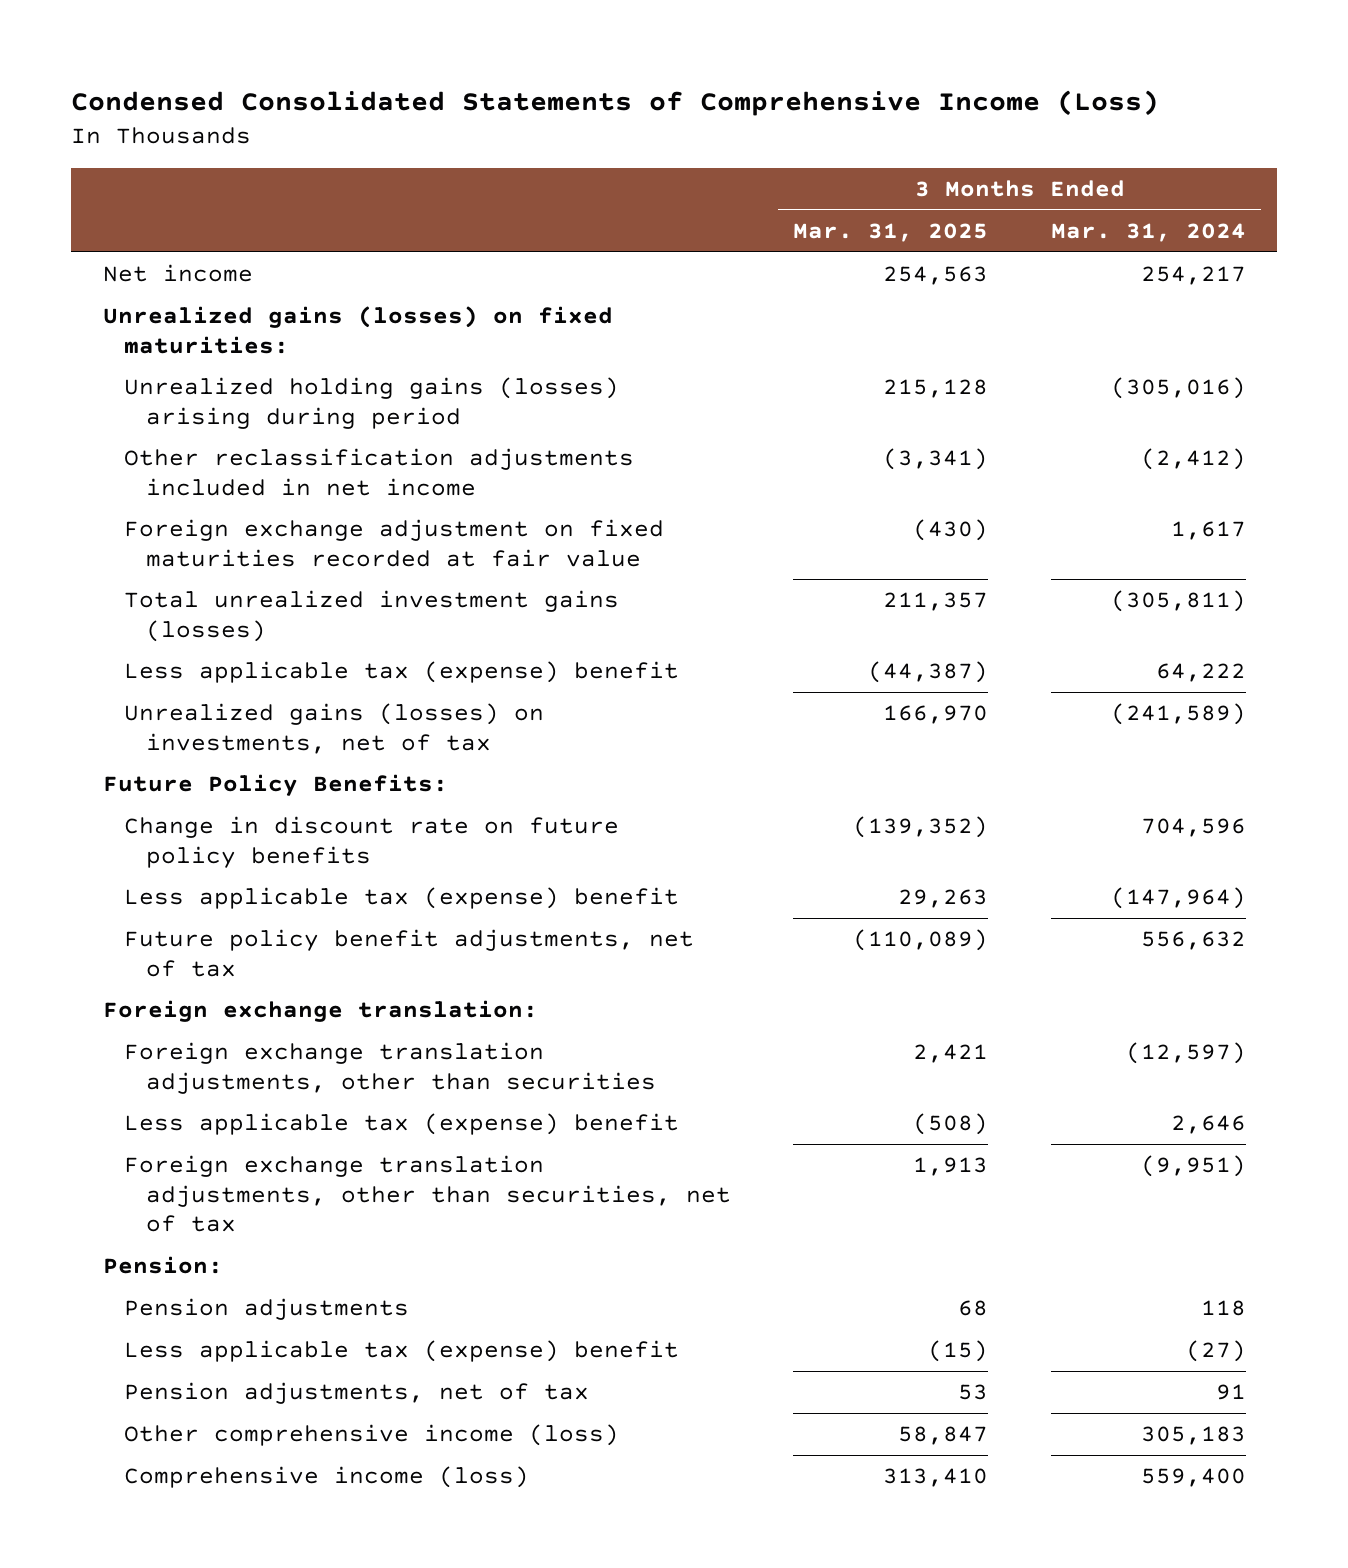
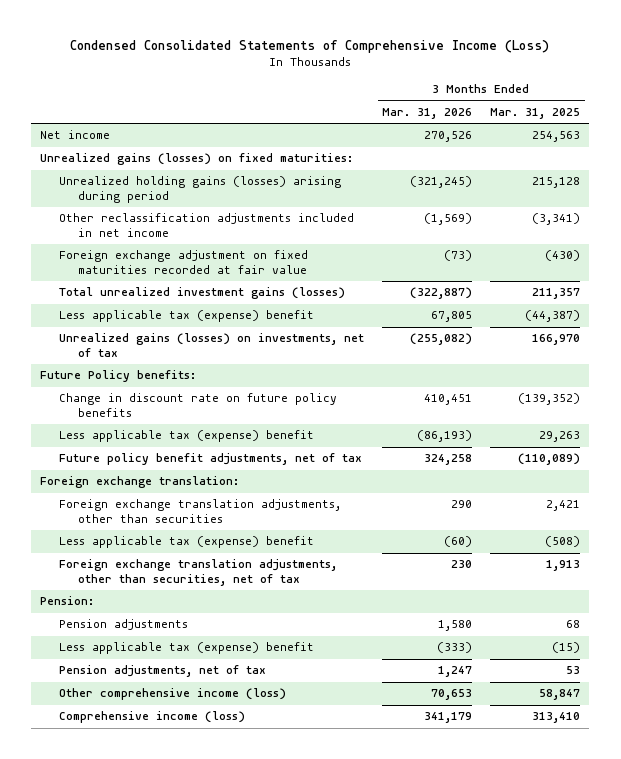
[1050,222,1246,242] Mar. 31, 2024 -> none
none -> [382,108,473,120] Mar. 31, 2026
[102,774,448,797] Future Policy Benefits: -> [40,370,197,383] Future Policy benefits:

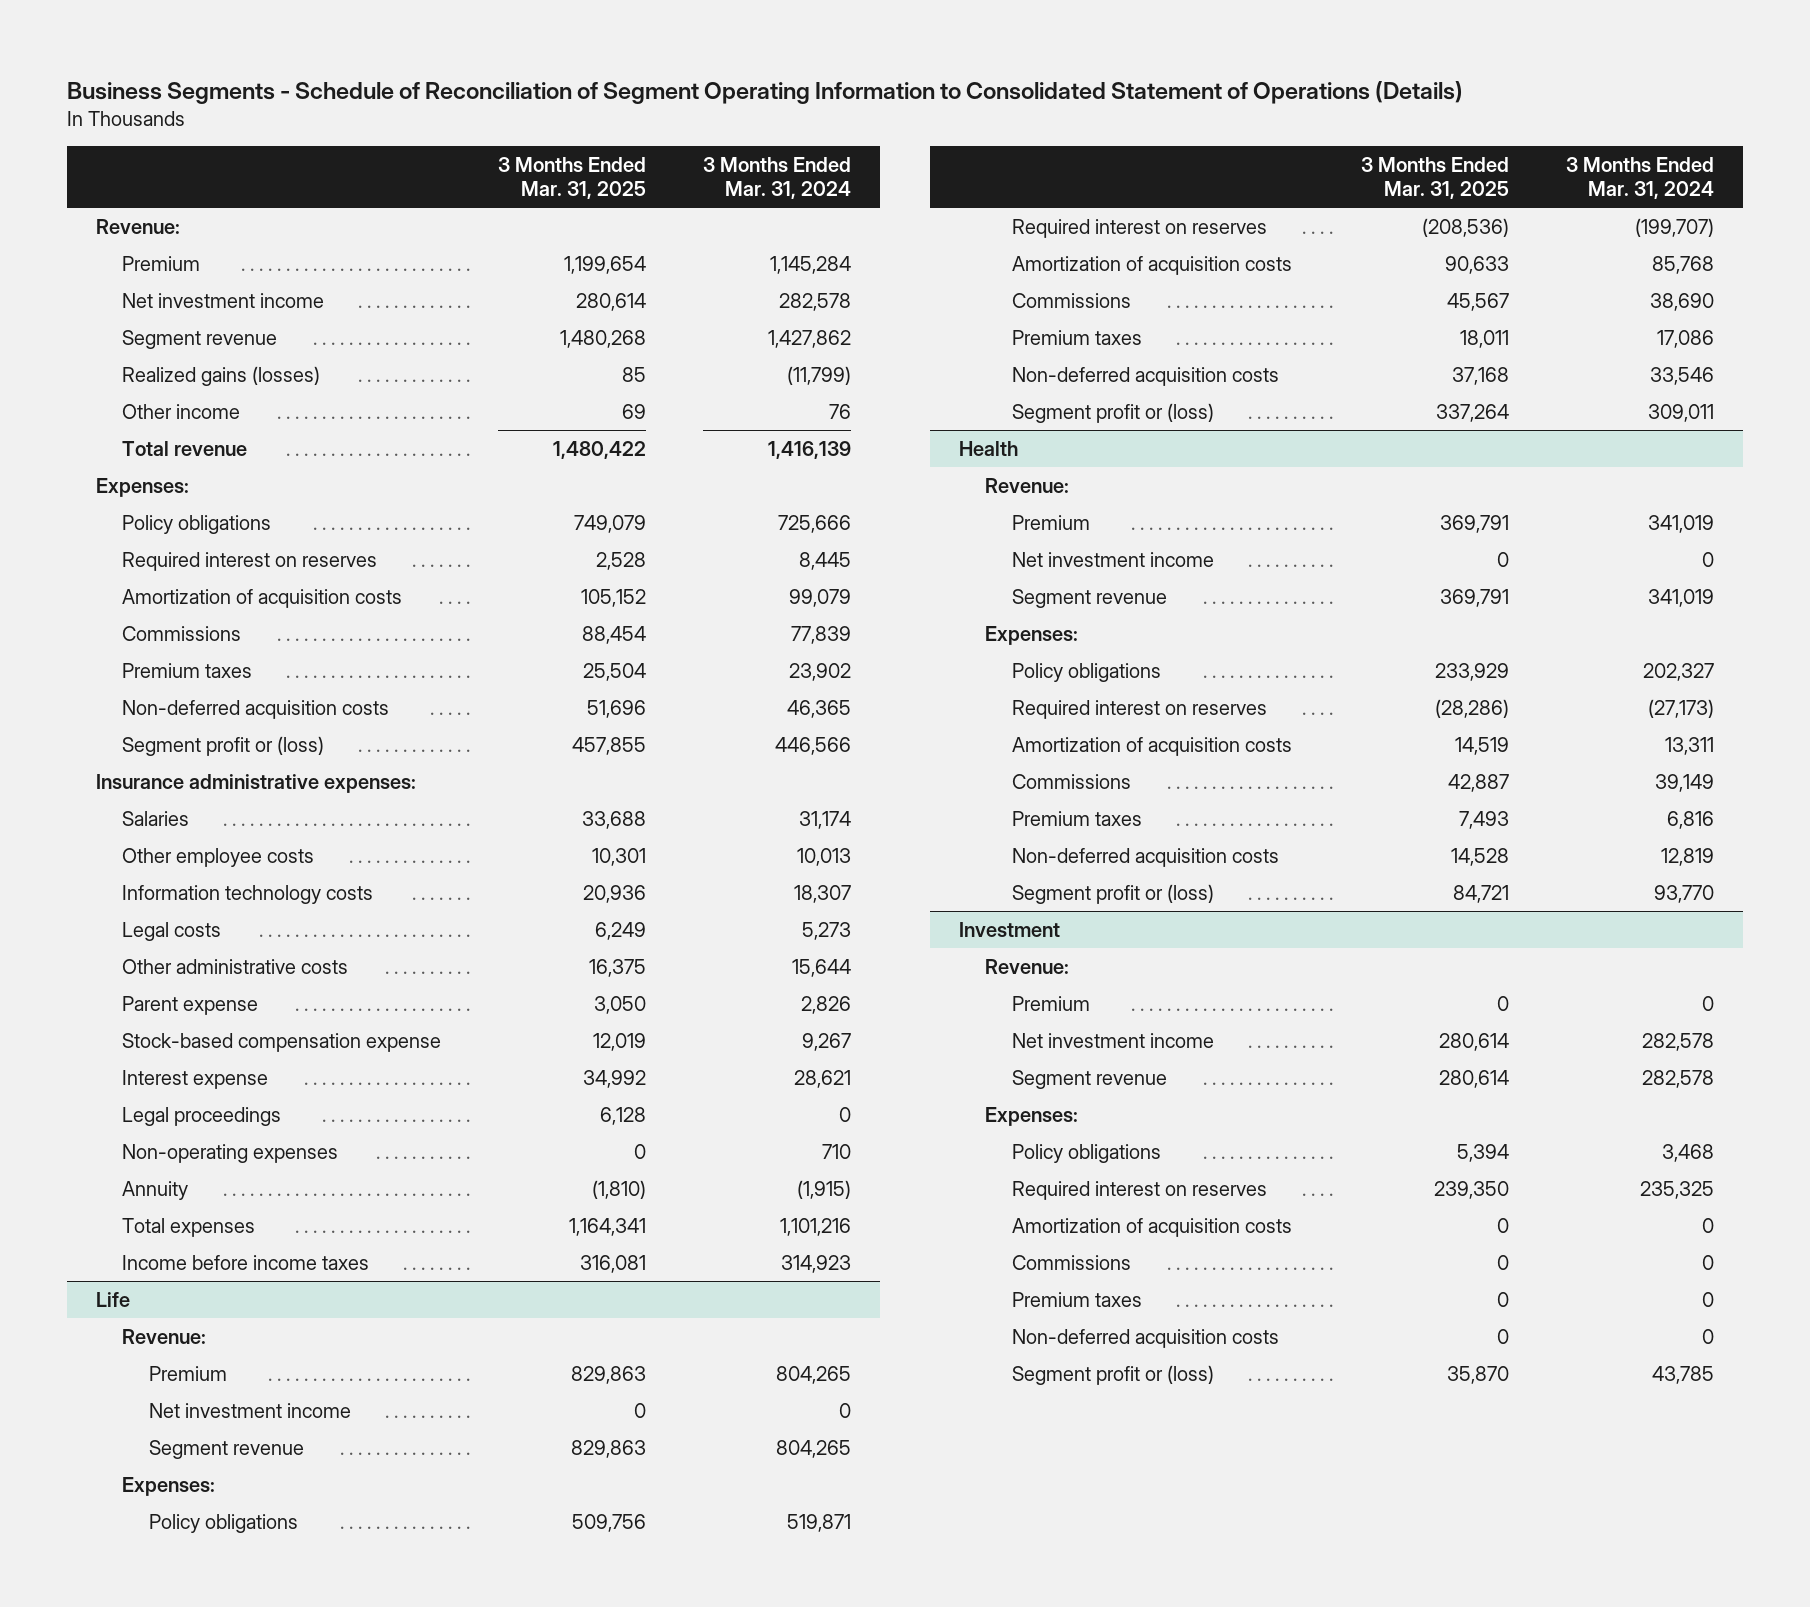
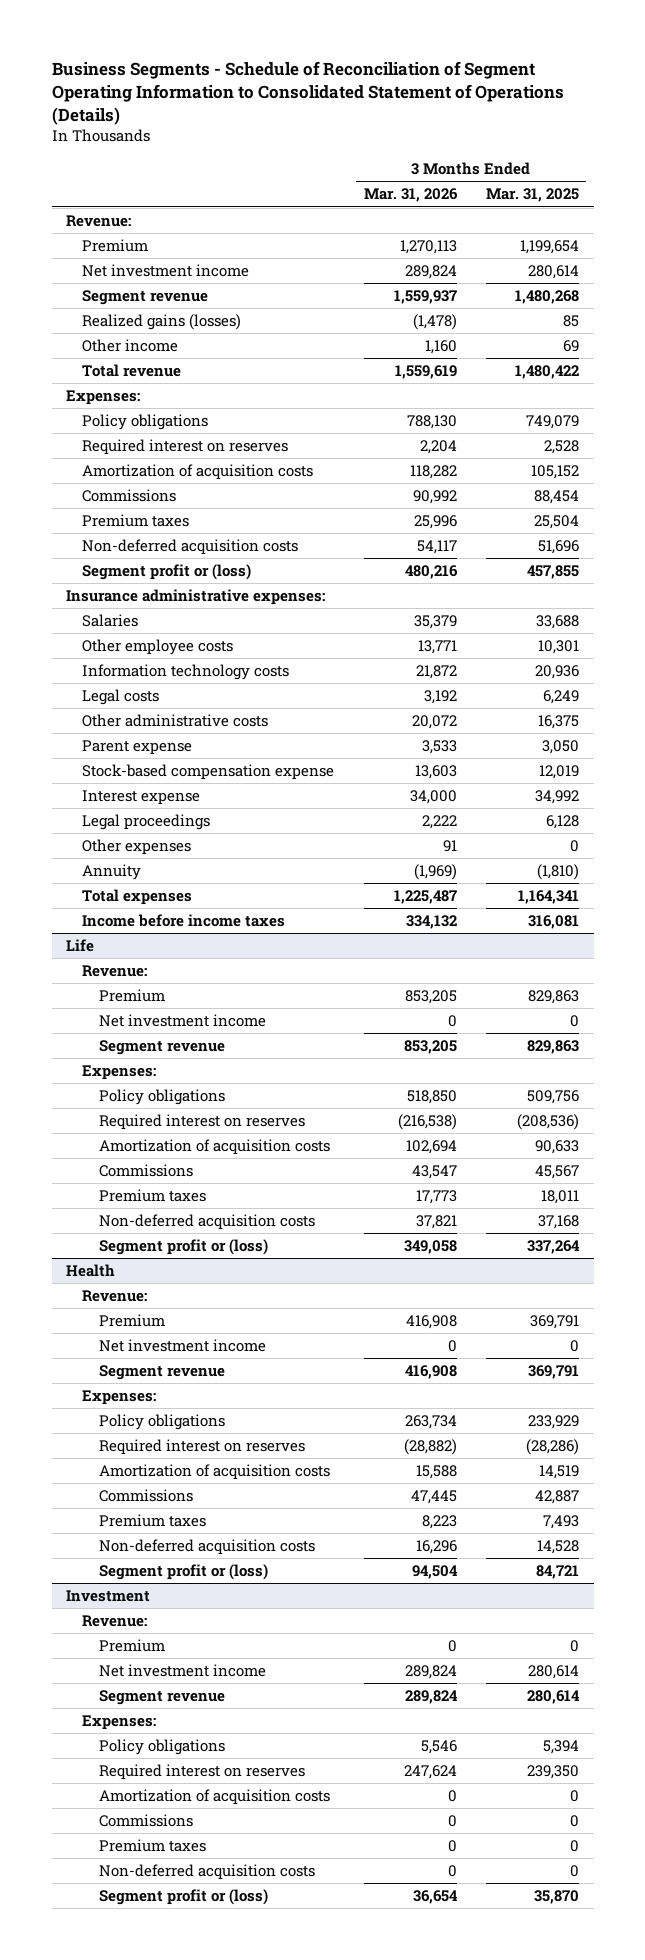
[703,157,852,199] 3 Months Ended Mar. 31, 2024 -> none
none -> [363,188,458,203] Mar. 31, 2026
[122,1143,339,1163] Non-operating expenses -> [82,839,192,856] Other expenses

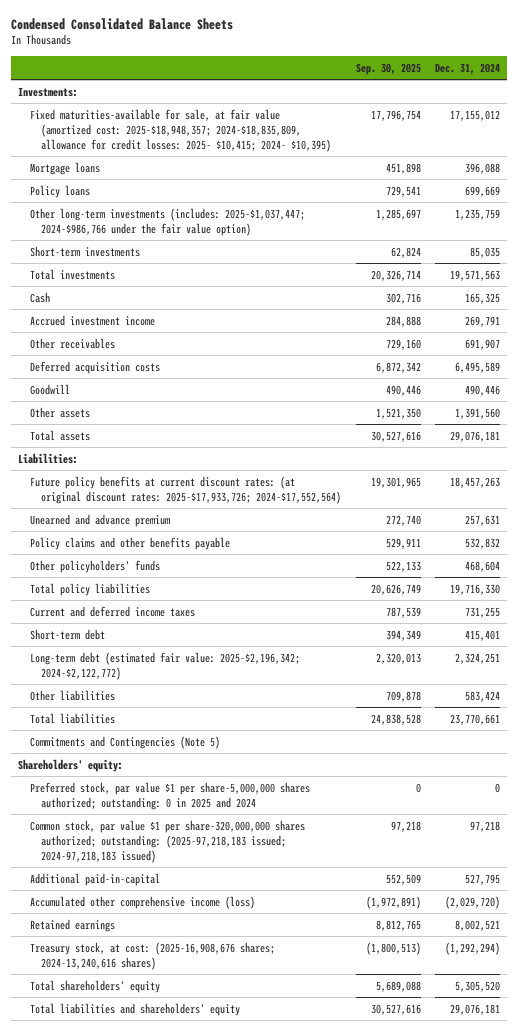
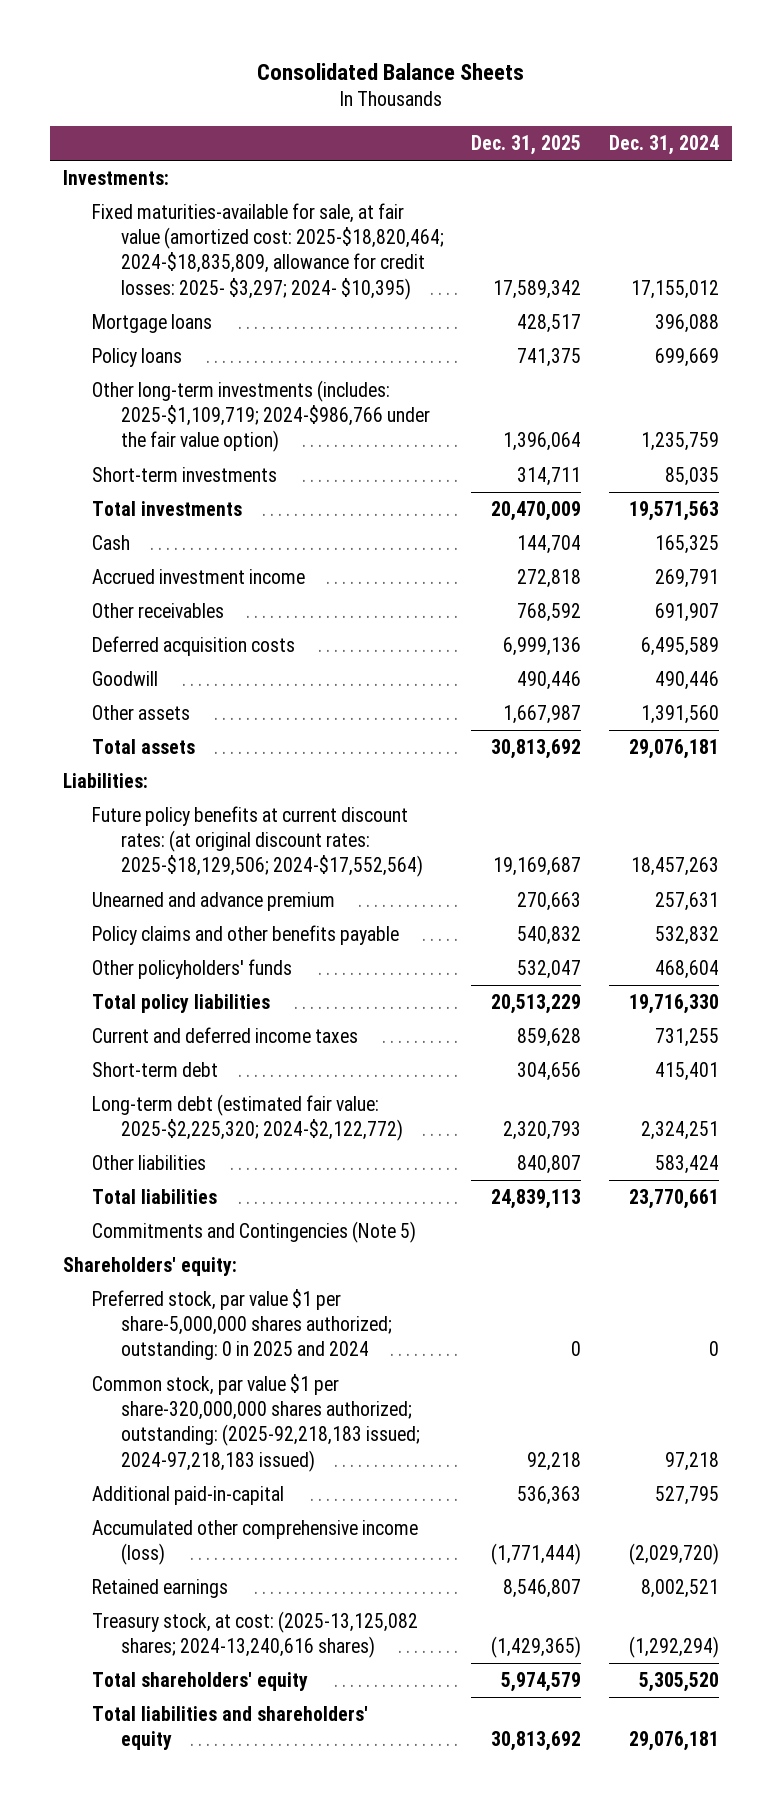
[10,17,233,30] Condensed Consolidated Balance Sheets -> [257,63,525,81] Consolidated Balance Sheets
[355,62,421,75] Sep. 30, 2025 -> none
none -> [471,134,582,155] Dec. 31, 2025
[29,108,332,152] Fixed maturities-available for sale, at fair value (amortized cost: 2025-$18,948,357; 2024-$18,835,809, allowance for credit losses: 2025- $10,415; 2024- $10,395) -> [92,203,444,300] Fixed maturities-available for sale, at fair value (amortized cost: 2025-$18,820,464; 2024-$18,835,809, allowance for credit losses: 2025- $3,297; 2024- $10,395)
[29,207,305,236] Other long-term investments (includes: 2025-$1,037,447; 2024-$986,766 under the fair value option) -> [92,380,430,453] Other long-term investments (includes: 2025-$1,109,719; 2024-$986,766 under the fair value option)
[29,475,342,504] Future policy benefits at current discount rates: (at original discount rates: 2025-$17,933,726; 2024-$17,552,564) -> [92,806,423,878] Future policy benefits at current discount rates: (at original discount rates: 2025-$18,129,506; 2024-$17,552,564)
[29,651,300,680] Long-term debt (estimated fair value: 2025-$2,196,342; 2024-$2,122,772) -> [92,1094,403,1142] Long-term debt (estimated fair value: 2025-$2,225,320; 2024-$2,122,772)
[29,819,305,863] Common stock, par value $1 per share-320,000,000 shares authorized; outstanding: (2025-97,218,183 issued; 2024-97,218,183 issued) -> [92,1374,420,1472] Common stock, par value $1 per share-320,000,000 shares authorized; outstanding: (2025-92,218,183 issued; 2024-97,218,183 issued)
[29,941,275,970] Treasury stock, at cost: (2025-16,908,676 shares; 2024-13,240,616 shares) -> [92,1611,419,1659] Treasury stock, at cost: (2025-13,125,082 shares; 2024-13,240,616 shares)

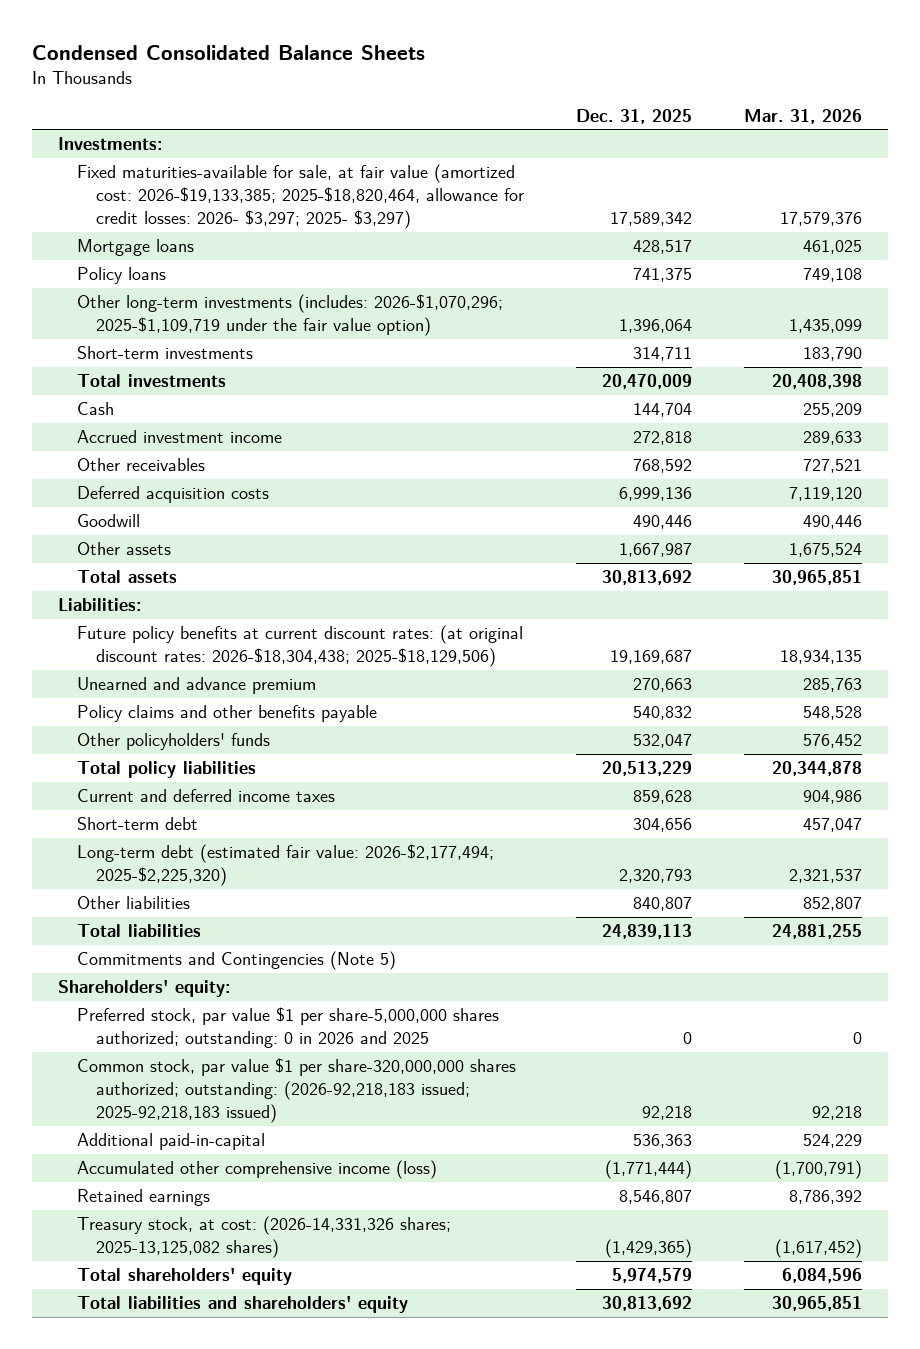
[257,63,525,81] Consolidated Balance Sheets -> [31,44,425,60] Condensed Consolidated Balance Sheets
[608,134,719,155] Dec. 31, 2024 -> none
none -> [743,108,862,124] Mar. 31, 2026
[92,203,444,300] Fixed maturities-available for sale, at fair value (amortized cost: 2025-$18,820,464; 2024-$18,835,809, allowance for credit losses: 2025- $3,297; 2024- $10,395) -> [76,164,525,230] Fixed maturities-available for sale, at fair value (amortized cost: 2026-$19,133,385; 2025-$18,820,464, allowance for credit losses: 2026- $3,297; 2025- $3,297)
[92,380,430,453] Other long-term investments (includes: 2025-$1,109,719; 2024-$986,766 under the fair value option) -> [76,294,503,337] Other long-term investments (includes: 2026-$1,070,296; 2025-$1,109,719 under the fair value option)
[92,806,423,878] Future policy benefits at current discount rates: (at original discount rates: 2025-$18,129,506; 2024-$17,552,564) -> [76,625,523,668] Future policy benefits at current discount rates: (at original discount rates: 2026-$18,304,438; 2025-$18,129,506)
[92,1094,403,1142] Long-term debt (estimated fair value: 2025-$2,225,320; 2024-$2,122,772) -> [76,844,494,887] Long-term debt (estimated fair value: 2026-$2,177,494; 2025-$2,225,320)
[92,1289,392,1361] Preferred stock, par value $1 per share-5,000,000 shares authorized; outstanding: 0 in 2025 and 2024 -> [76,1007,499,1049] Preferred stock, par value $1 per share-5,000,000 shares authorized; outstanding: 0 in 2026 and 2025
[92,1374,420,1472] Common stock, par value $1 per share-320,000,000 shares authorized; outstanding: (2025-92,218,183 issued; 2024-97,218,183 issued) -> [76,1058,516,1124] Common stock, par value $1 per share-320,000,000 shares authorized; outstanding: (2026-92,218,183 issued; 2025-92,218,183 issued)
[92,1611,419,1659] Treasury stock, at cost: (2025-13,125,082 shares; 2024-13,240,616 shares) -> [76,1216,451,1259] Treasury stock, at cost: (2026-14,331,326 shares; 2025-13,125,082 shares)

